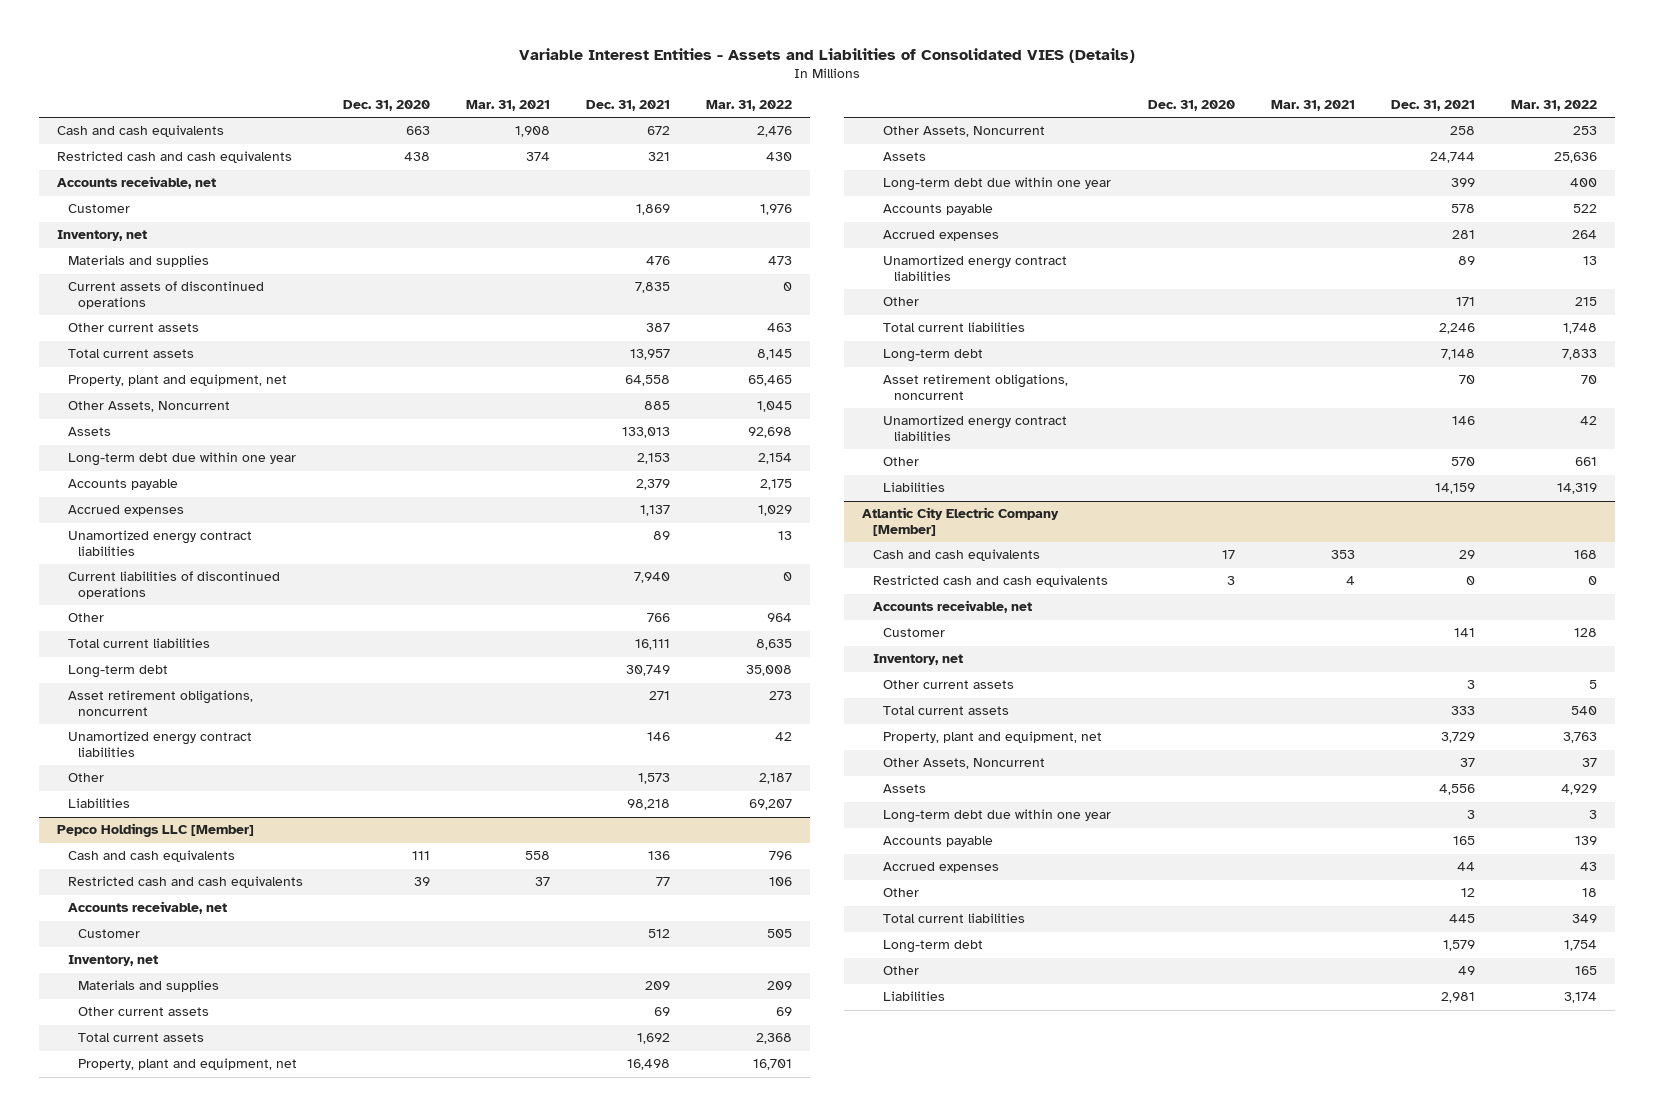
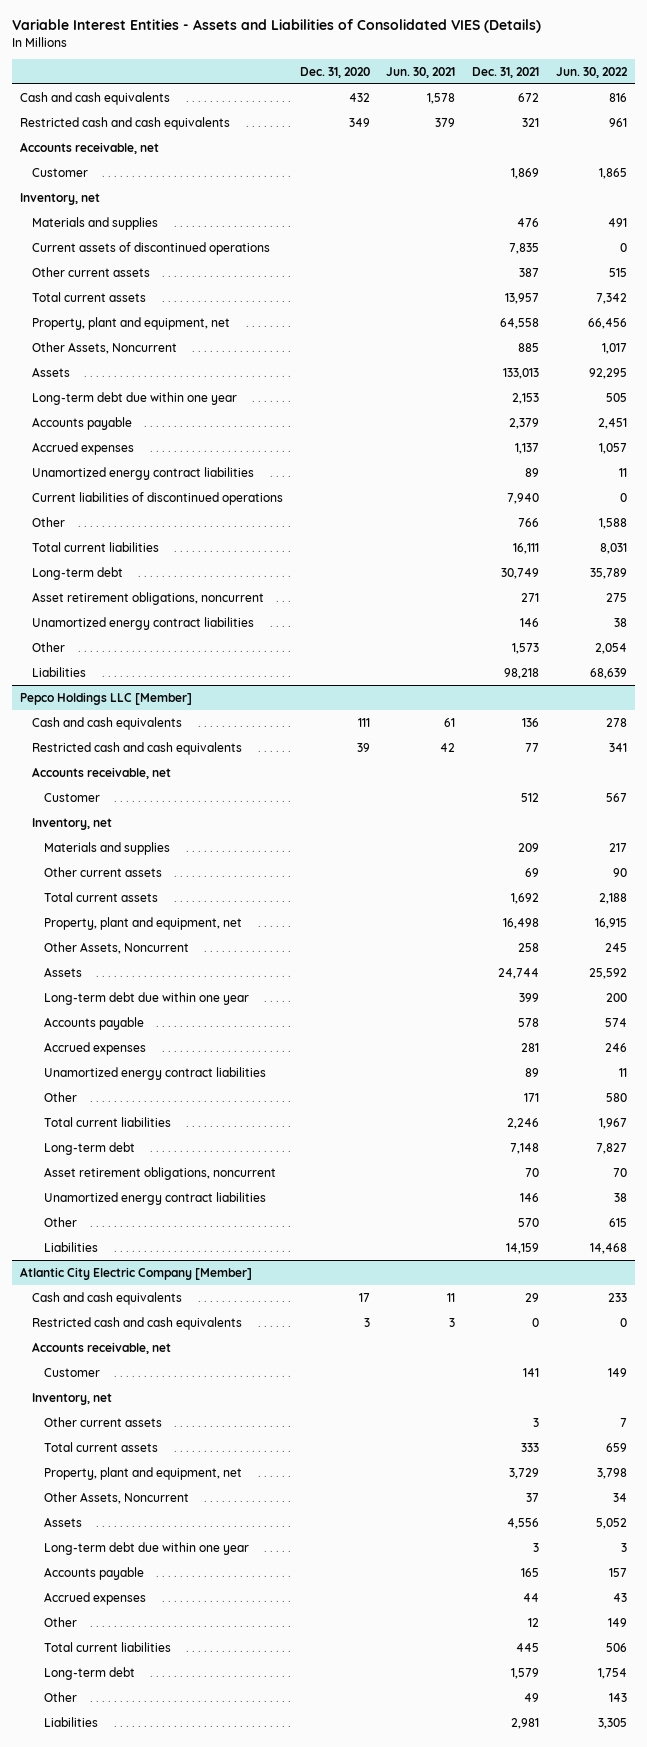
[465,100,550,112] Mar. 31, 2021 -> none
[706,100,793,112] Mar. 31, 2022 -> none
none -> [386,66,456,78] Jun. 30, 2021
none -> [555,66,628,78] Jun. 30, 2022
[405,126,430,136] 663 -> [348,92,370,102] 432
[403,152,430,162] 438 -> [348,117,370,127] 349

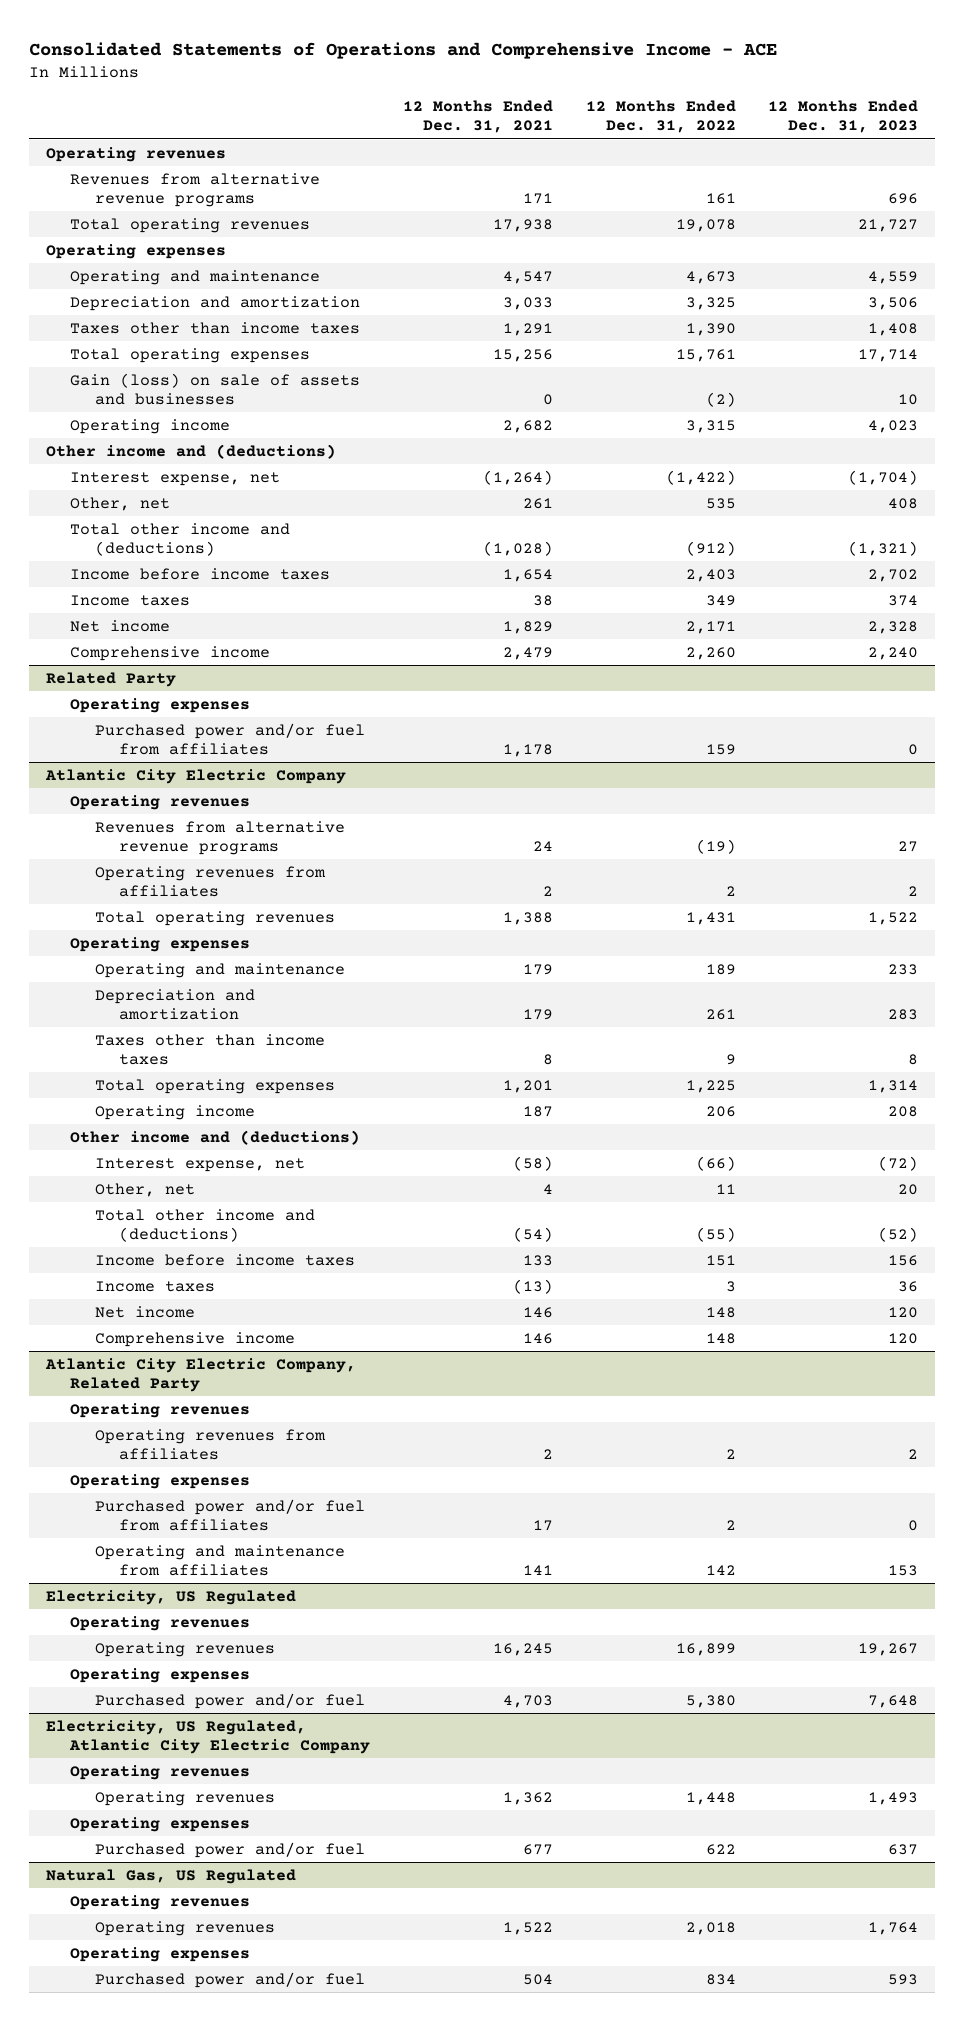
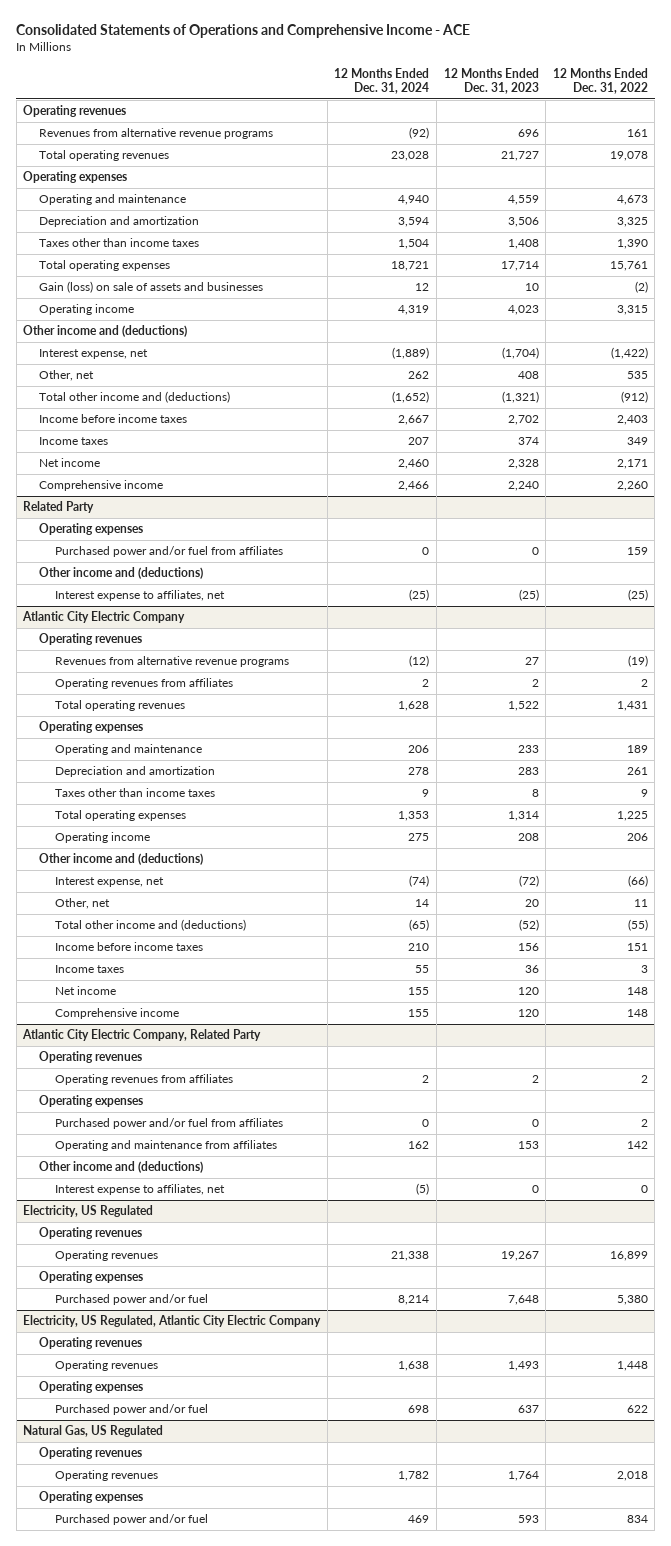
[402,100,553,134] 12 Months Ended Dec. 31, 2021 -> none
none -> [334,68,430,95] 12 Months Ended Dec. 31, 2024
none -> [39,567,204,580] Other income and (deductions)
none -> [55,590,226,602] Interest expense to affiliates, net
none -> [39,1161,204,1174] Other income and (deductions)
none -> [55,1184,226,1196] Interest expense to affiliates, net

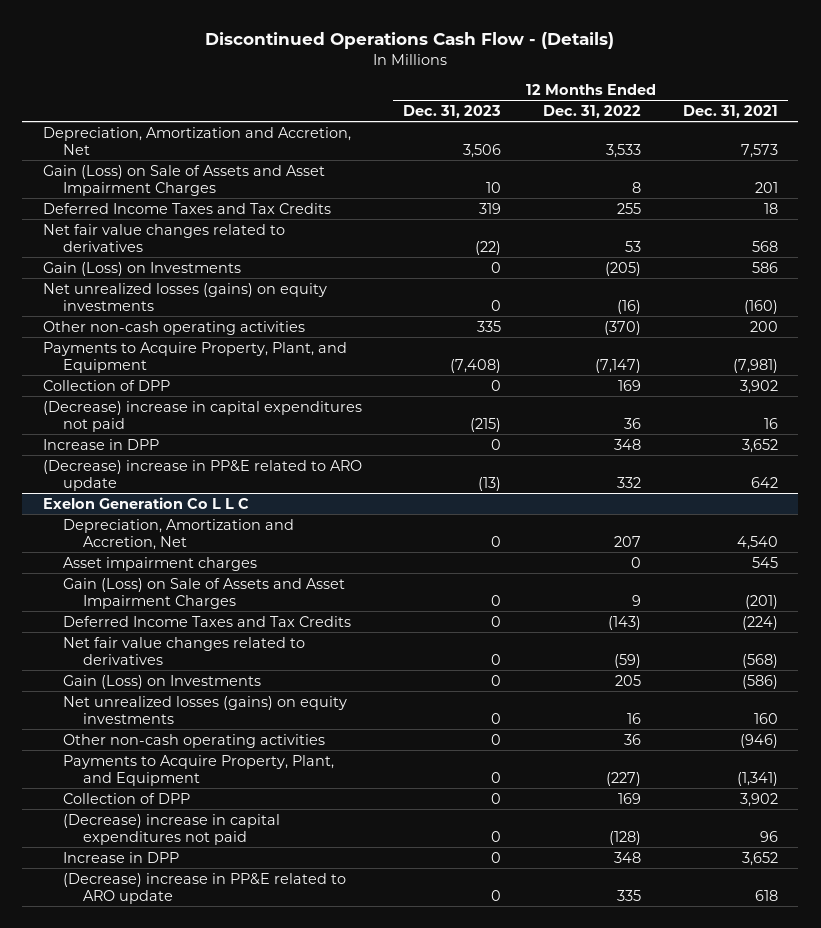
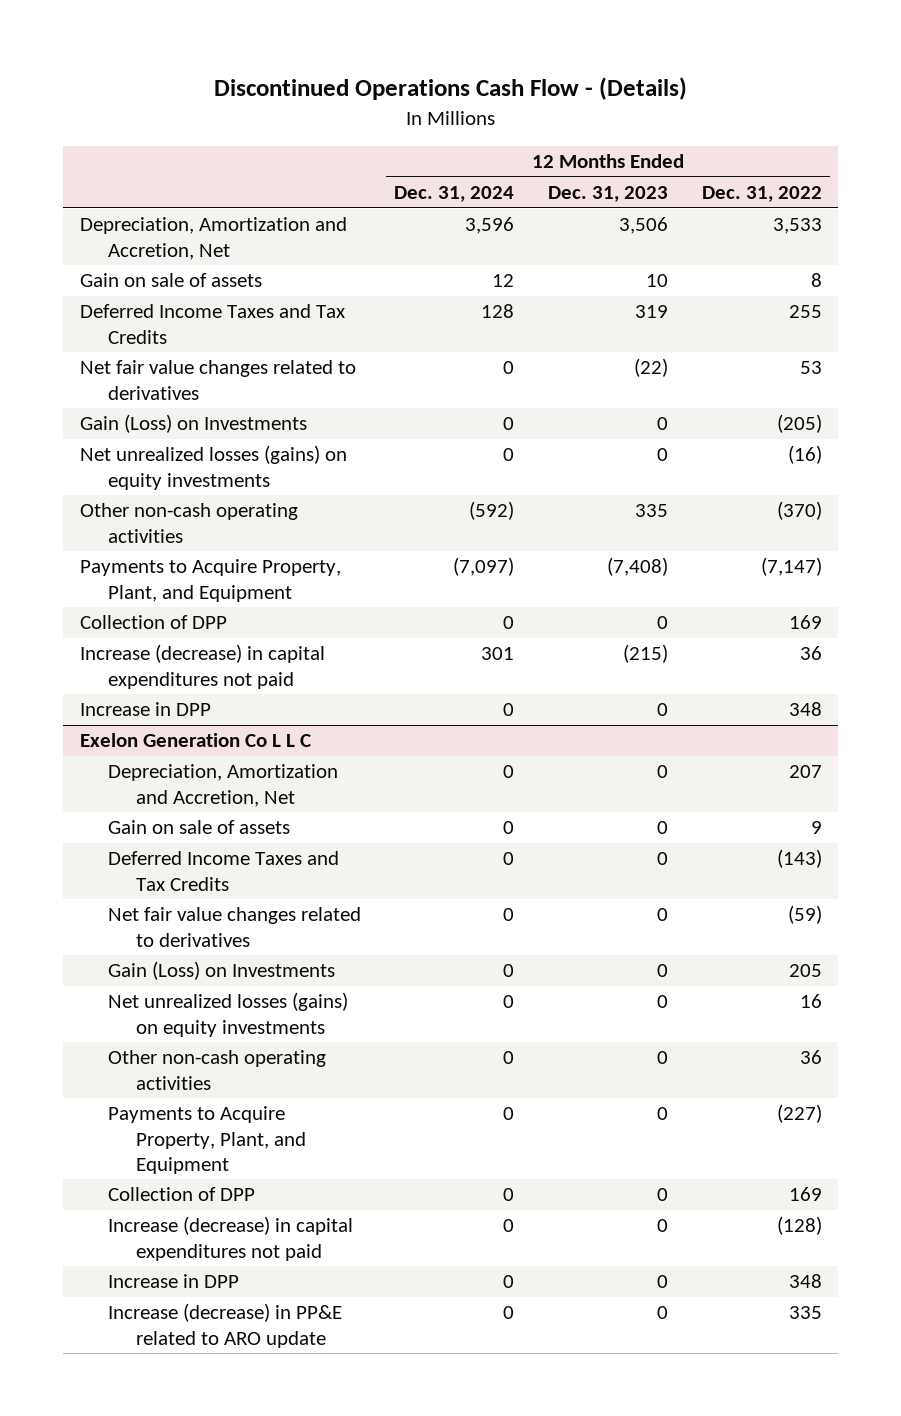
[682,105,778,119] Dec. 31, 2021 -> none
none -> [394,185,515,202] Dec. 31, 2024
[42,164,325,196] Gain (Loss) on Sale of Assets and Asset Impairment Charges -> [79,273,262,288] Gain on sale of assets
[42,400,362,432] (Decrease) increase in capital expenditures not paid -> [79,644,325,689] Increase (decrease) in capital expenditures not paid
[42,459,362,491] (Decrease) increase in PP&E related to ARO update -> none
[63,556,258,571] Asset impairment charges -> none
[63,577,346,609] Gain (Loss) on Sale of Assets and Asset Impairment Charges -> [107,820,290,835] Gain on sale of assets
[63,813,281,845] (Decrease) increase in capital expenditures not paid -> [107,1216,353,1261] Increase (decrease) in capital expenditures not paid
[63,872,347,904] (Decrease) increase in PP&E related to ARO update -> [107,1303,342,1348] Increase (decrease) in PP&E related to ARO update

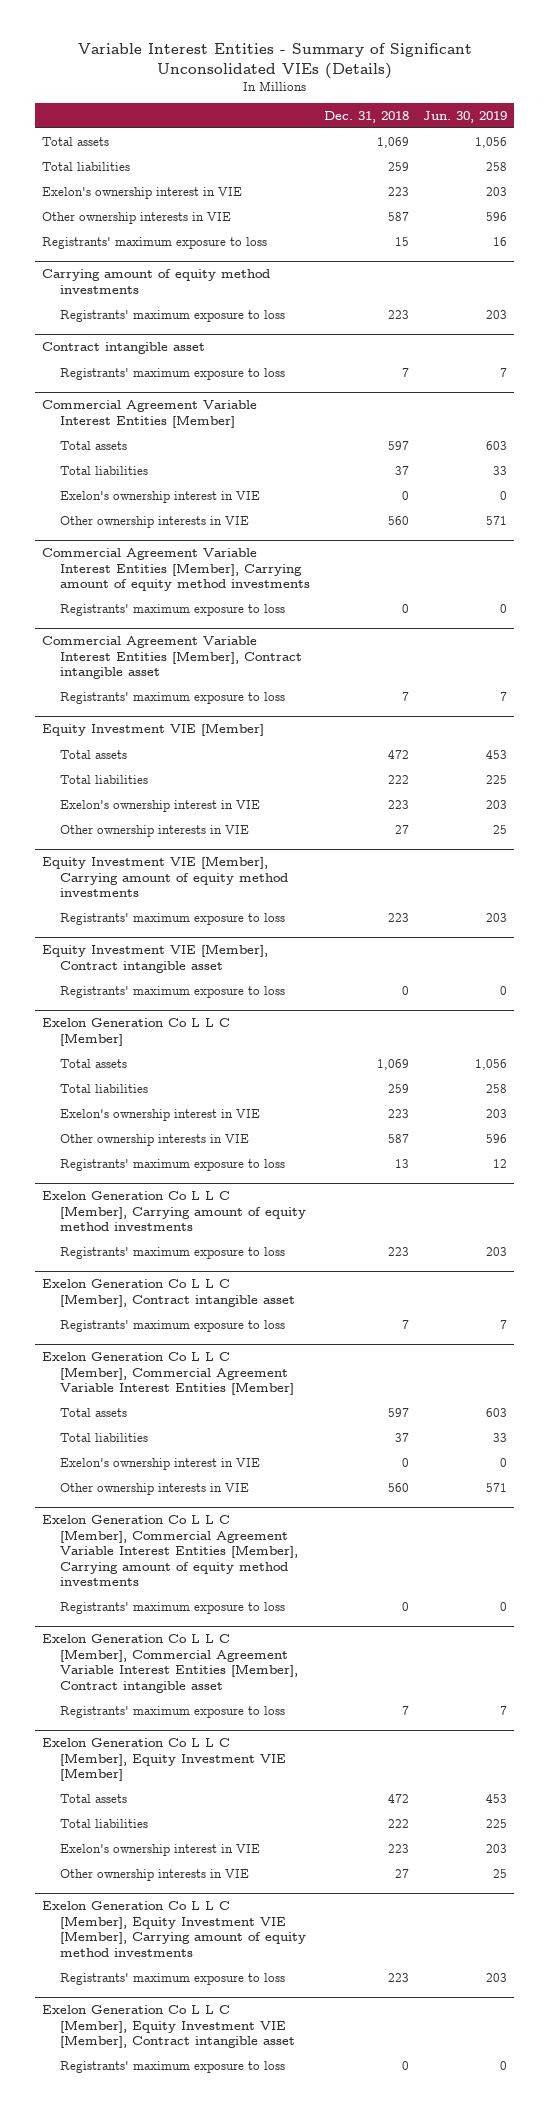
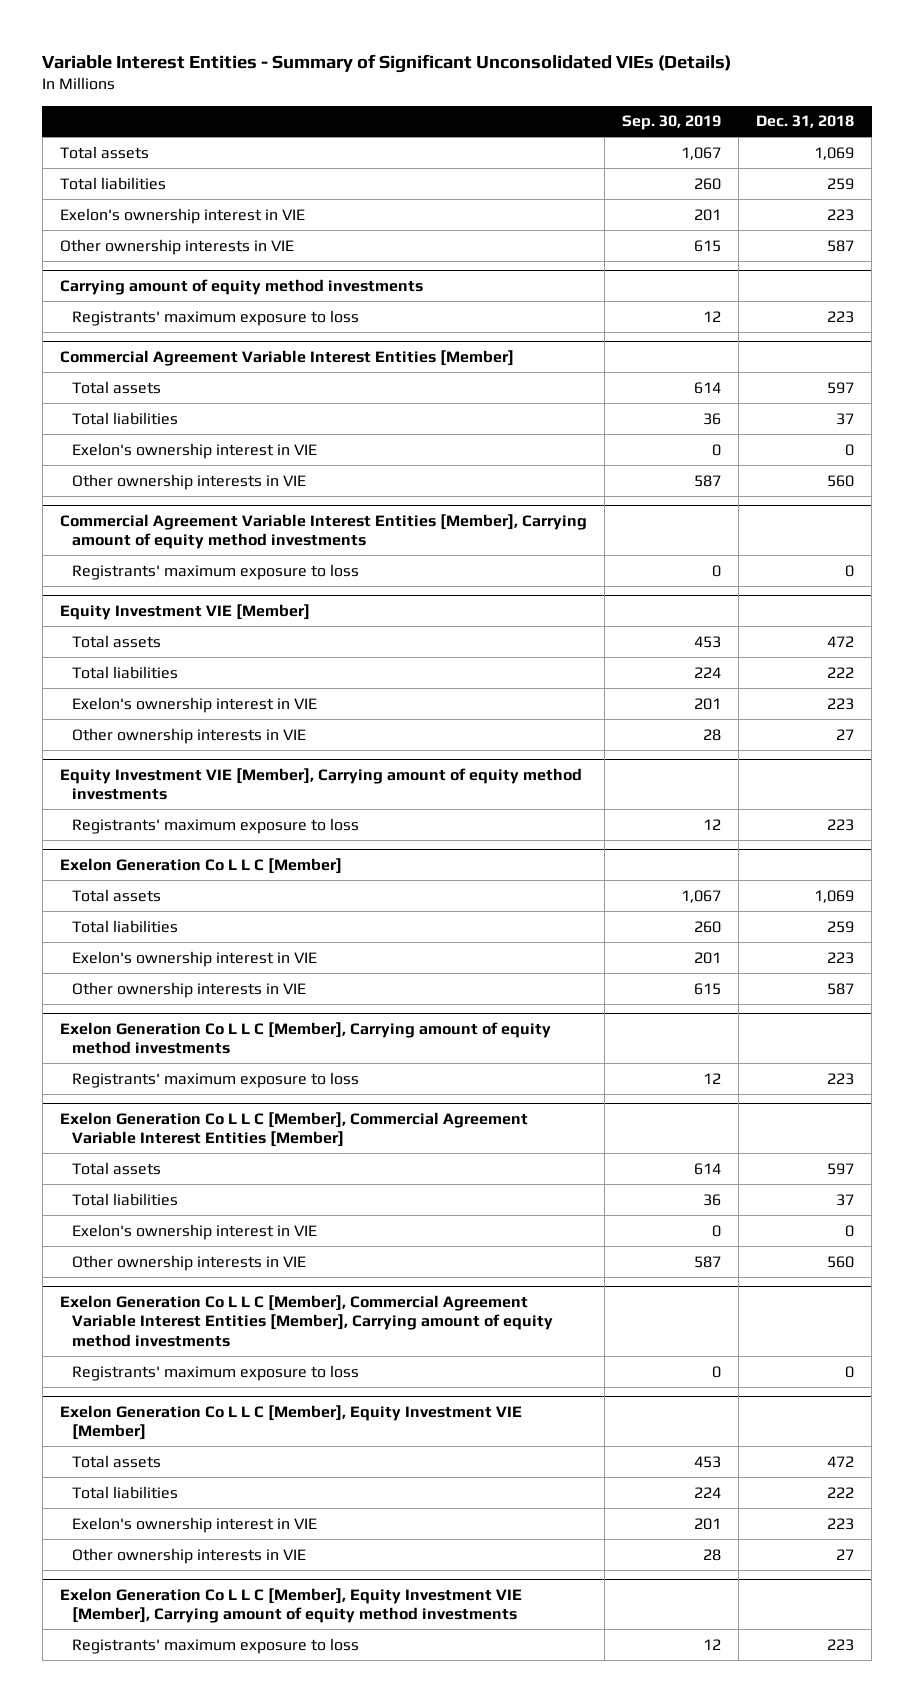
[423,110,508,123] Jun. 30, 2019 -> none
none -> [622,115,722,131] Sep. 30, 2019
[41,236,267,249] Registrants' maximum exposure to loss -> none
[41,342,205,355] Contract intangible asset -> none
[60,367,286,380] Registrants' maximum exposure to loss -> none
[41,636,303,680] Commercial Agreement Variable Interest Entities [Member], Contract intangible asset -> none
[60,691,286,704] Registrants' maximum exposure to loss -> none
[41,944,268,973] Equity Investment VIE [Member], Contract intangible asset -> none
[60,985,286,998] Registrants' maximum exposure to loss -> none
[60,1158,286,1171] Registrants' maximum exposure to loss -> none
[41,1279,296,1307] Exelon Generation Co L L C [Member], Contract intangible asset -> none
[60,1319,286,1332] Registrants' maximum exposure to loss -> none
[41,1634,299,1693] Exelon Generation Co L L C [Member], Commercial Agreement Variable Interest Entities [Member], Contract intangible asset -> none
[60,1705,286,1718] Registrants' maximum exposure to loss -> none
[41,2005,296,2049] Exelon Generation Co L L C [Member], Equity Investment VIE [Member], Contract intangible asset -> none
[60,2060,286,2073] Registrants' maximum exposure to loss -> none

